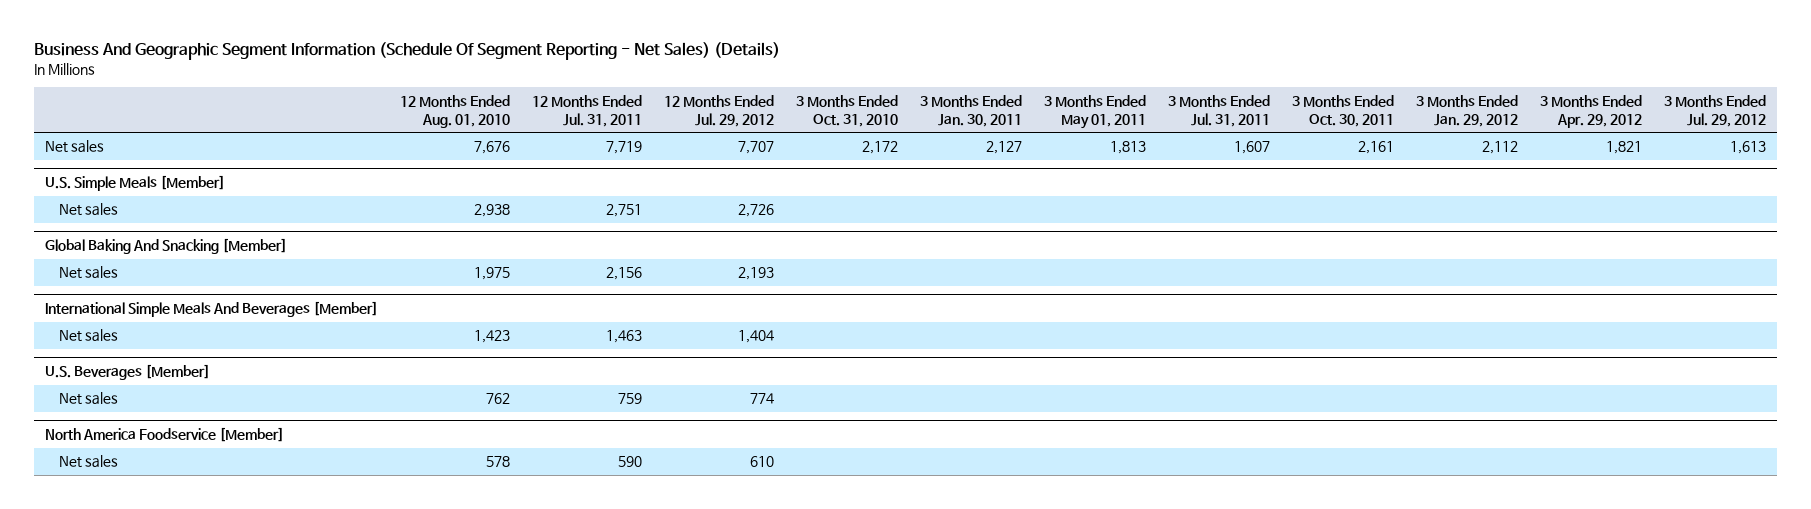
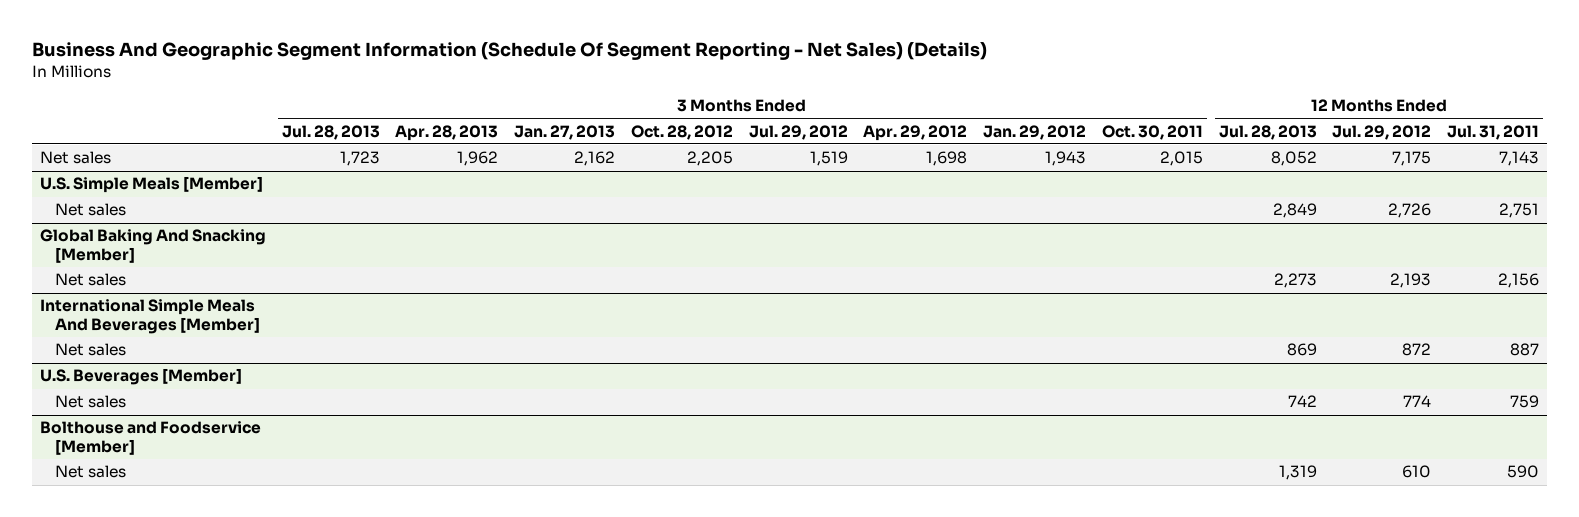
[399,94,510,128] 12 Months Ended Aug. 01, 2010 -> none
[795,94,898,127] 3 Months Ended Oct. 31, 2010 -> none
[919,94,1022,127] 3 Months Ended Jan. 30, 2011 -> none
[1043,94,1146,129] 3 Months Ended May 01, 2011 -> none
[1167,94,1270,127] 3 Months Ended Jul. 31, 2011 -> none
none -> [281,124,380,140] Jul. 28, 2013
none -> [395,124,499,141] Apr. 28, 2013
none -> [514,124,616,140] Jan. 27, 2013
none -> [630,124,733,140] Oct. 28, 2012
none -> [1218,124,1317,140] Jul. 28, 2013
[605,141,642,155] 7,719 -> [1498,151,1539,167] 7,143
[737,141,774,155] 7,707 -> [1392,151,1432,167] 7,175
[1357,141,1394,155] 2,161 -> [1159,151,1203,167] 2,015
[1482,141,1519,155] 2,112 -> [1045,151,1087,167] 1,943
[1606,141,1643,155] 1,821 -> [926,151,968,167] 1,698
[1730,141,1767,155] 1,613 -> [809,151,848,167] 1,519
[605,330,642,344] 1,463 -> [1509,343,1539,357] 887
[737,330,774,344] 1,404 -> [1402,343,1432,357] 872
[44,427,284,443] North America Foodservice [Member] -> none
none -> [40,421,262,456] Bolthouse and Foodservice [Member]

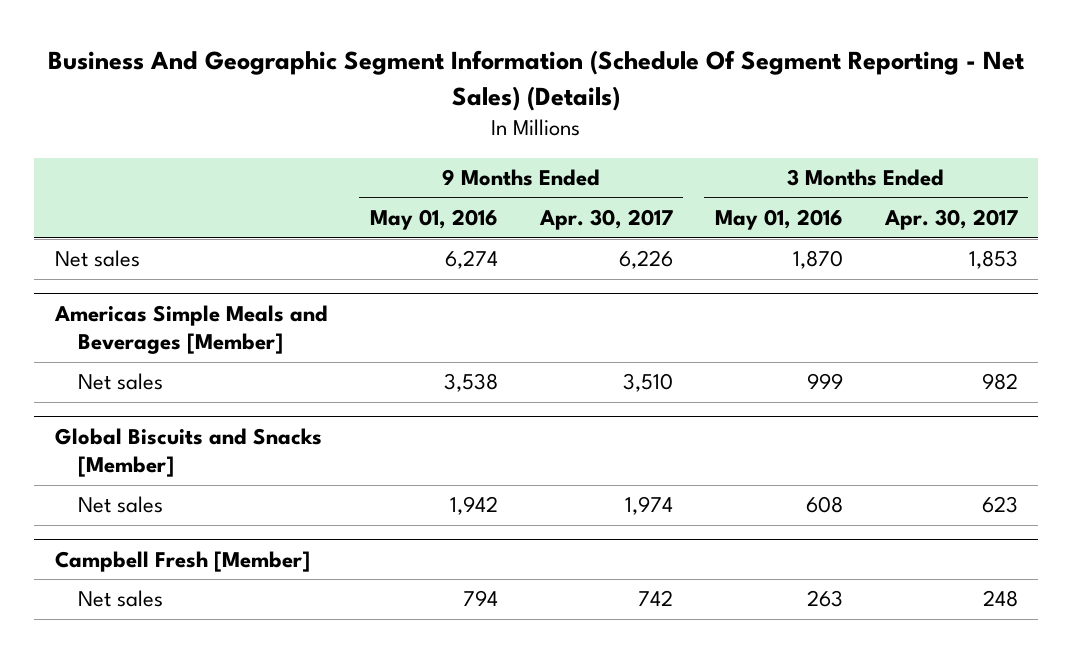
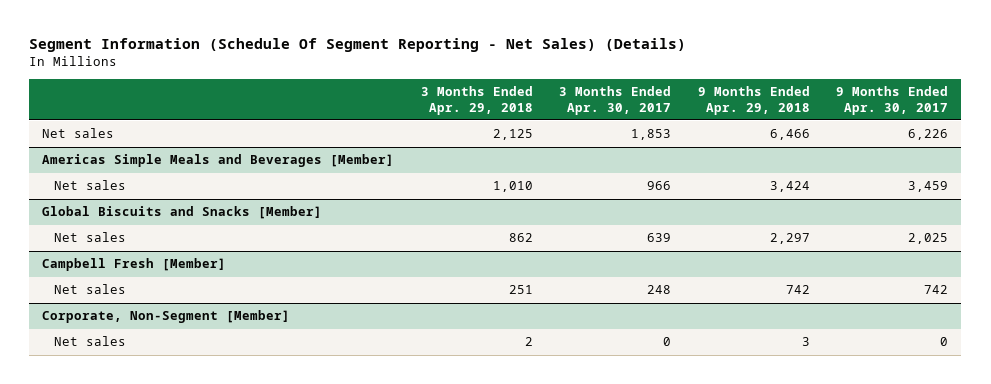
[48,50,1026,111] Business And Geographic Segment Information (Schedule Of Segment Reporting - Net Sales) (Details) -> [29,37,687,52] Segment Information (Schedule Of Segment Reporting - Net Sales) (Details)
[369,209,498,231] May 01, 2016 -> none
[714,209,843,231] May 01, 2016 -> none
none -> [420,85,533,115] 3 Months Ended Apr. 29, 2018
none -> [697,85,810,115] 9 Months Ended Apr. 29, 2018
[622,373,673,393] 3,510 -> [908,181,949,193] 3,459
[981,373,1018,391] 982 -> [647,181,672,191] 966
[624,496,673,516] 1,974 -> [908,233,949,245] 2,025
[981,496,1018,514] 623 -> [647,233,672,243] 639
none -> [42,310,291,324] Corporate, Non-Segment [Member]
none -> [53,336,126,347] Net sales

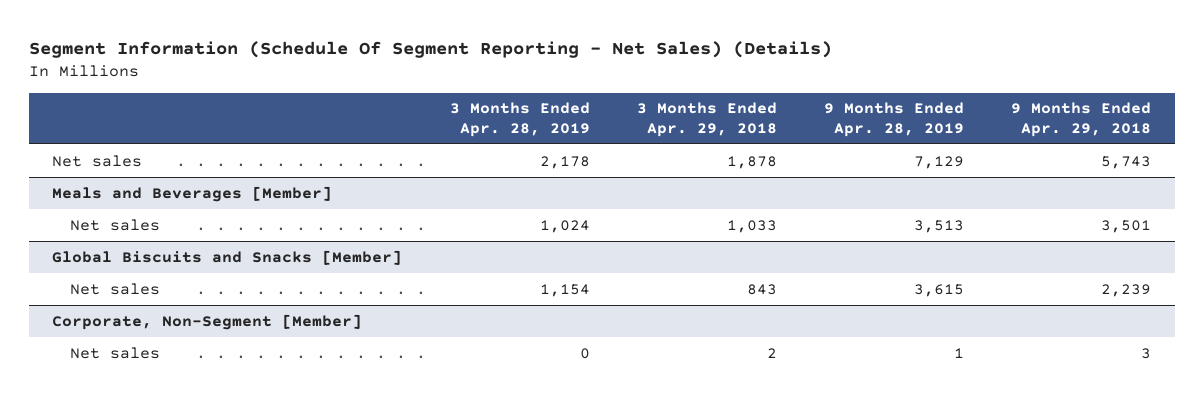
[559,85,672,115] 3 Months Ended Apr. 30, 2017 -> none
[836,85,949,115] 9 Months Ended Apr. 30, 2017 -> none
none -> [449,102,590,137] 3 Months Ended Apr. 28, 2019
none -> [824,102,965,137] 9 Months Ended Apr. 28, 2019
[492,129,533,141] 2,125 -> [726,155,777,169] 1,878
[769,129,810,141] 6,466 -> [1101,155,1152,169] 5,743
[42,154,395,168] Americas Simple Meals and Beverages [Member] -> [52,185,333,202] Meals and Beverages [Member]
[492,181,533,193] 1,010 -> [726,219,777,233] 1,033
[769,181,810,193] 3,424 -> [1101,219,1152,233] 3,501
[42,258,227,272] Campbell Fresh [Member] -> none
[53,284,126,295] Net sales -> none
[508,233,533,243] 862 -> [746,283,777,295] 843
[769,233,810,245] 2,297 -> [1101,283,1152,297] 2,239

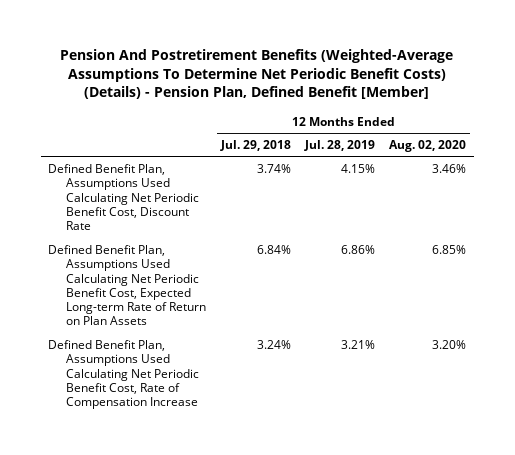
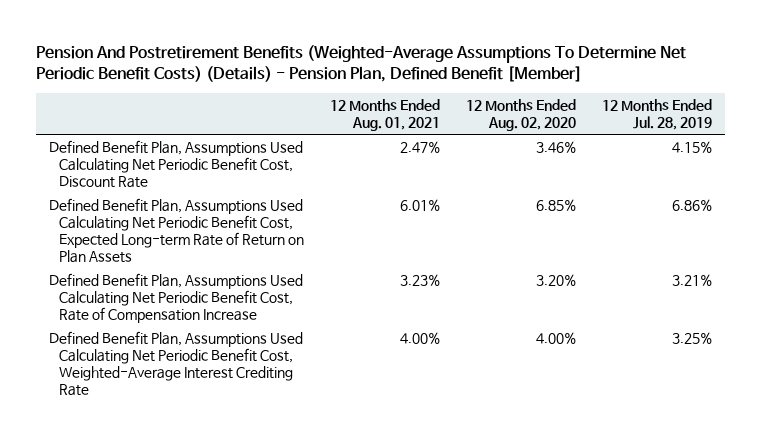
[219,140,291,152] Jul. 29, 2018 -> none
none -> [330,99,441,132] 12 Months Ended Aug. 01, 2021
none -> [49,331,304,397] Defined Benefit Plan, Assumptions Used Calculating Net Periodic Benefit Cost, Weighted-Average Interest Crediting Rate

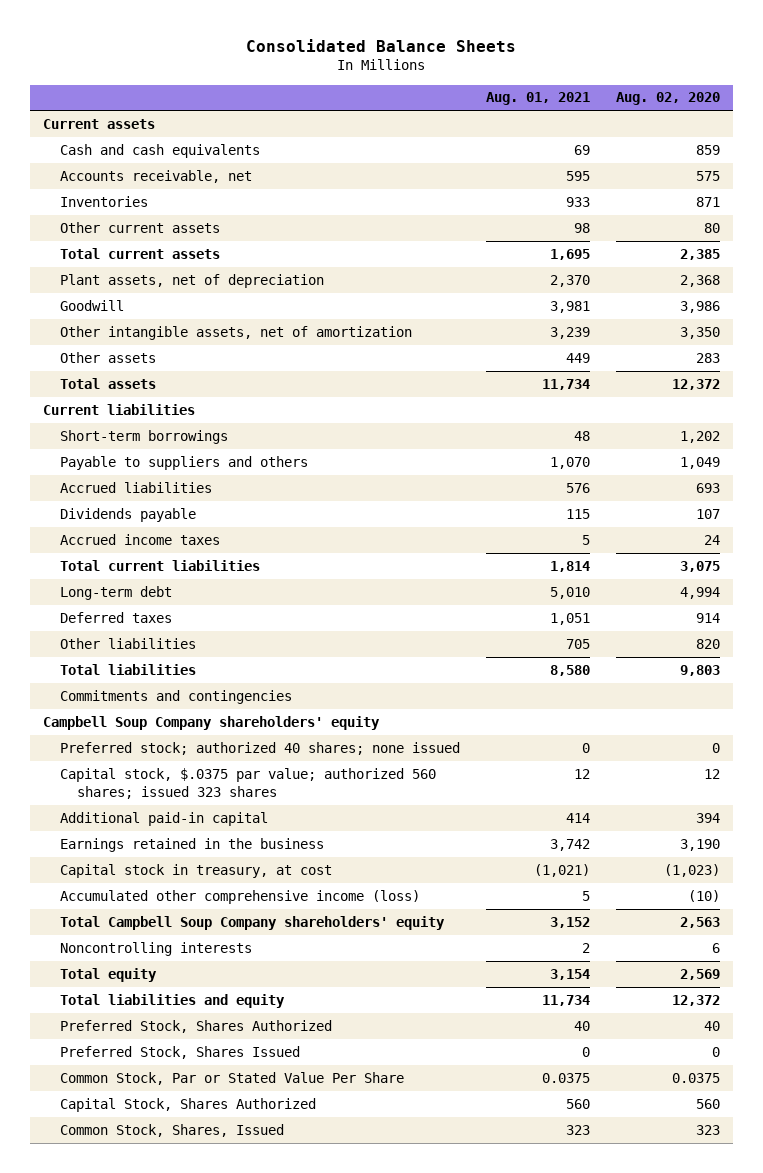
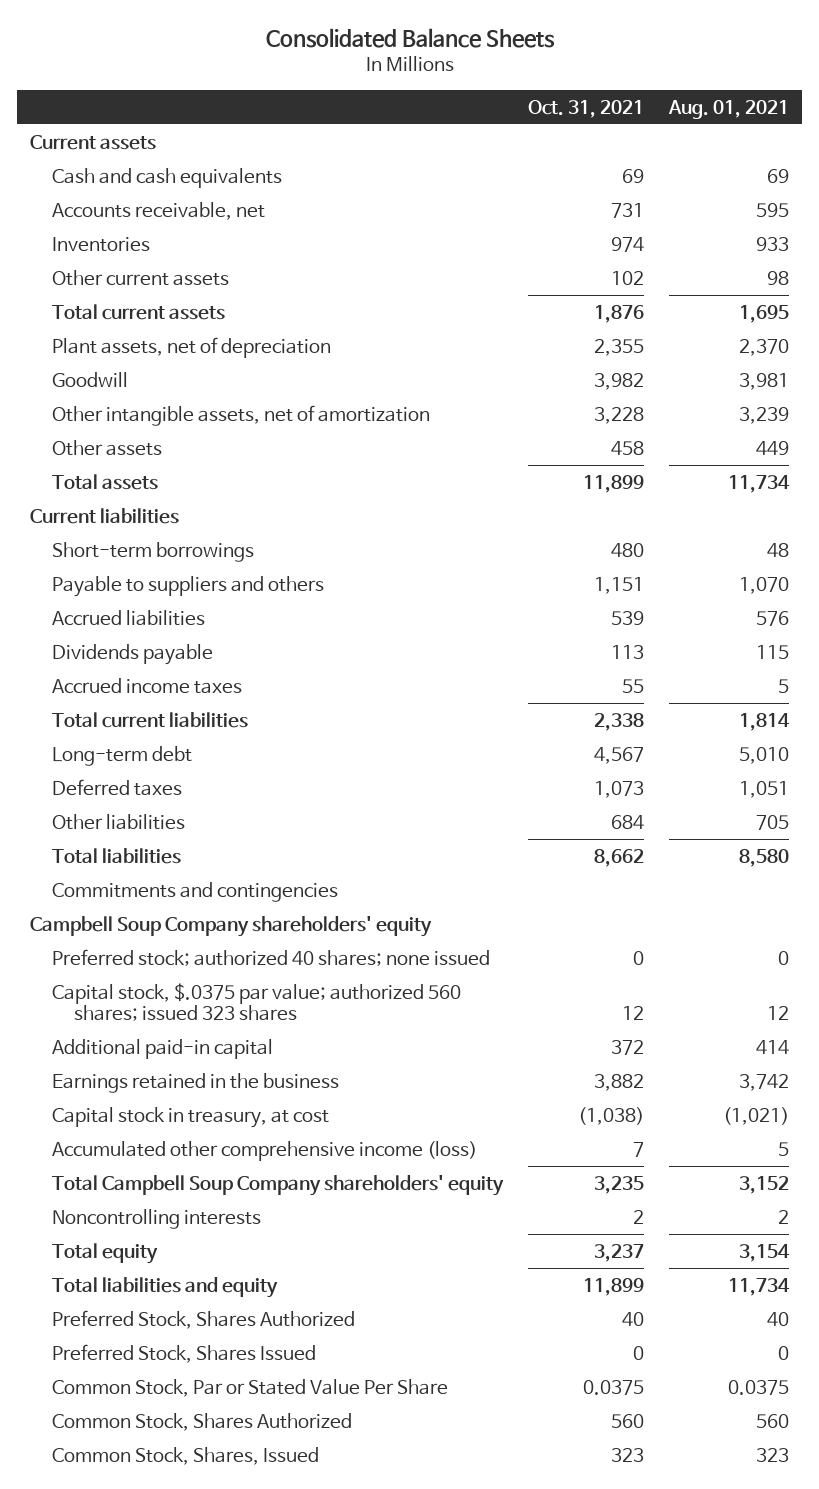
[615,92,720,106] Aug. 02, 2020 -> none
none -> [528,99,645,118] Oct. 31, 2021
[59,1097,316,1112] Capital Stock, Shares Authorized -> [51,1412,352,1431] Common Stock, Shares Authorized

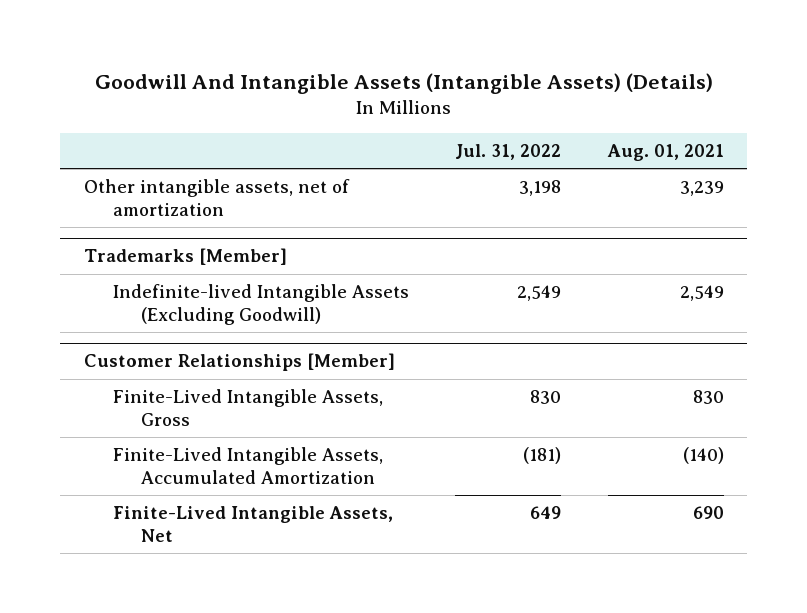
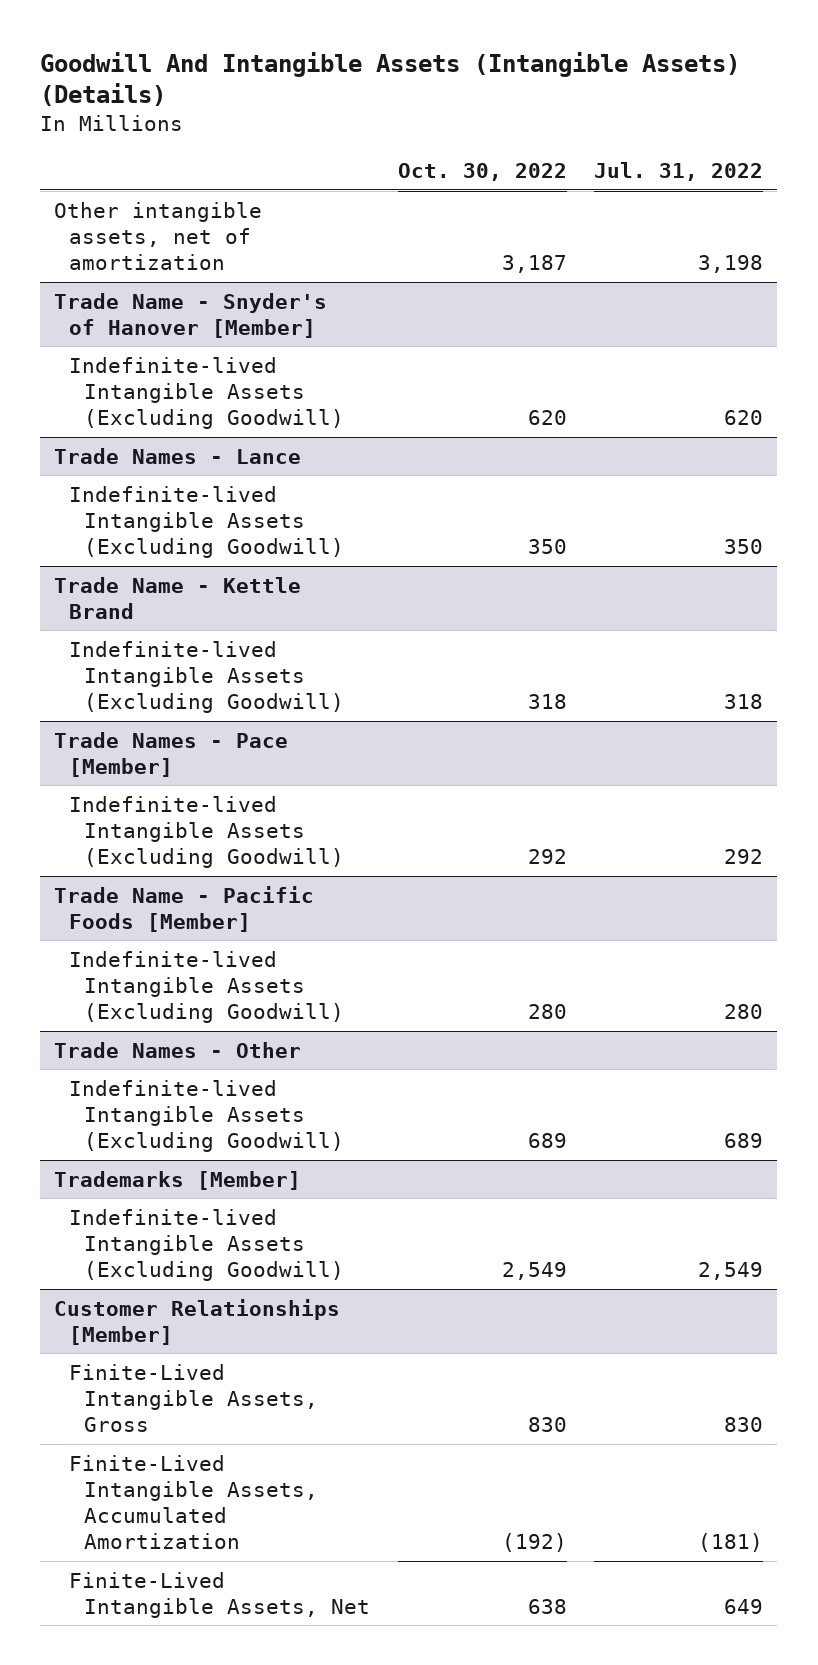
[606,144,724,162] Aug. 01, 2021 -> none
none -> [397,162,567,181] Oct. 30, 2022
none -> [54,292,328,338] Trade Name - Snyder's of Hanover [Member]
none -> [69,356,344,429] Indefinite-lived Intangible Assets (Excluding Goodwill)
none -> [54,447,302,464] Trade Names - Lance
none -> [69,485,344,558] Indefinite-lived Intangible Assets (Excluding Goodwill)
none -> [54,576,302,619] Trade Name - Kettle Brand
none -> [69,640,344,713] Indefinite-lived Intangible Assets (Excluding Goodwill)
none -> [54,731,289,777] Trade Names - Pace [Member]
none -> [69,795,344,868] Indefinite-lived Intangible Assets (Excluding Goodwill)
none -> [54,885,315,932] Trade Name - Pacific Foods [Member]
none -> [69,950,344,1023] Indefinite-lived Intangible Assets (Excluding Goodwill)
none -> [54,1041,302,1058] Trade Names - Other
none -> [69,1079,344,1152] Indefinite-lived Intangible Assets (Excluding Goodwill)

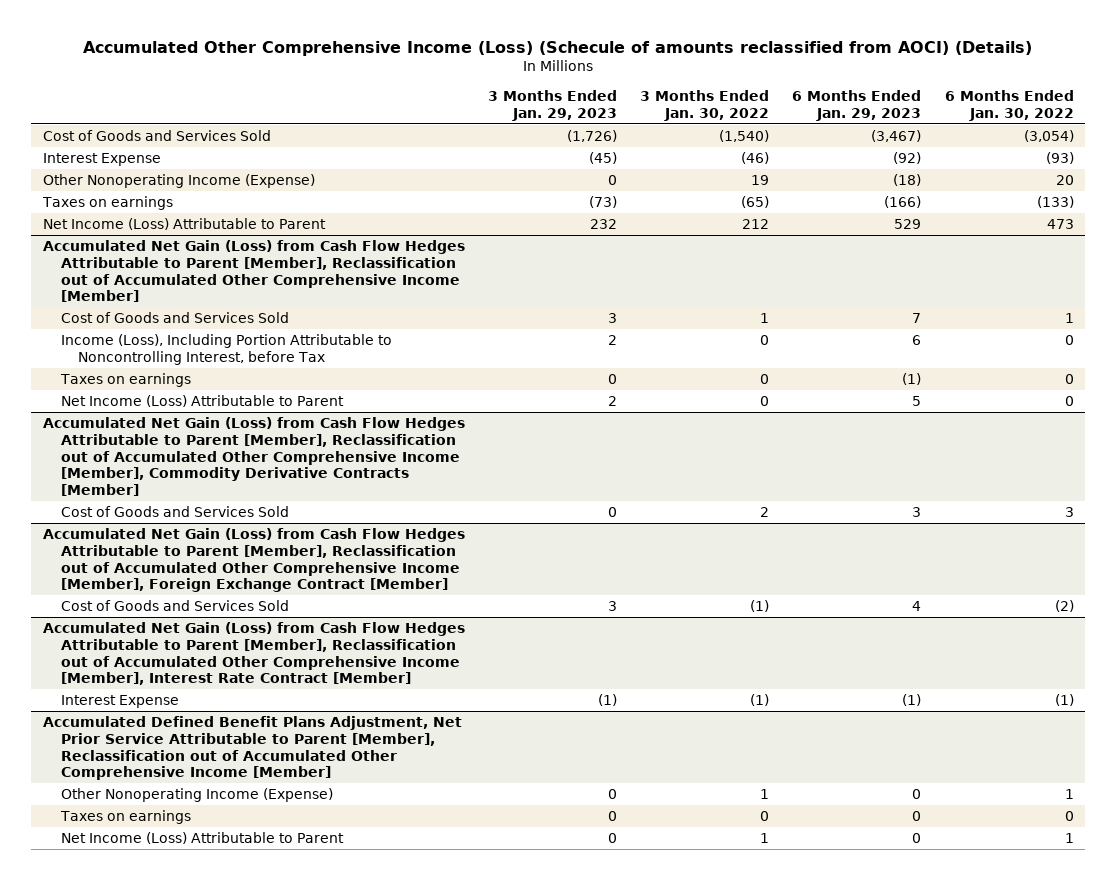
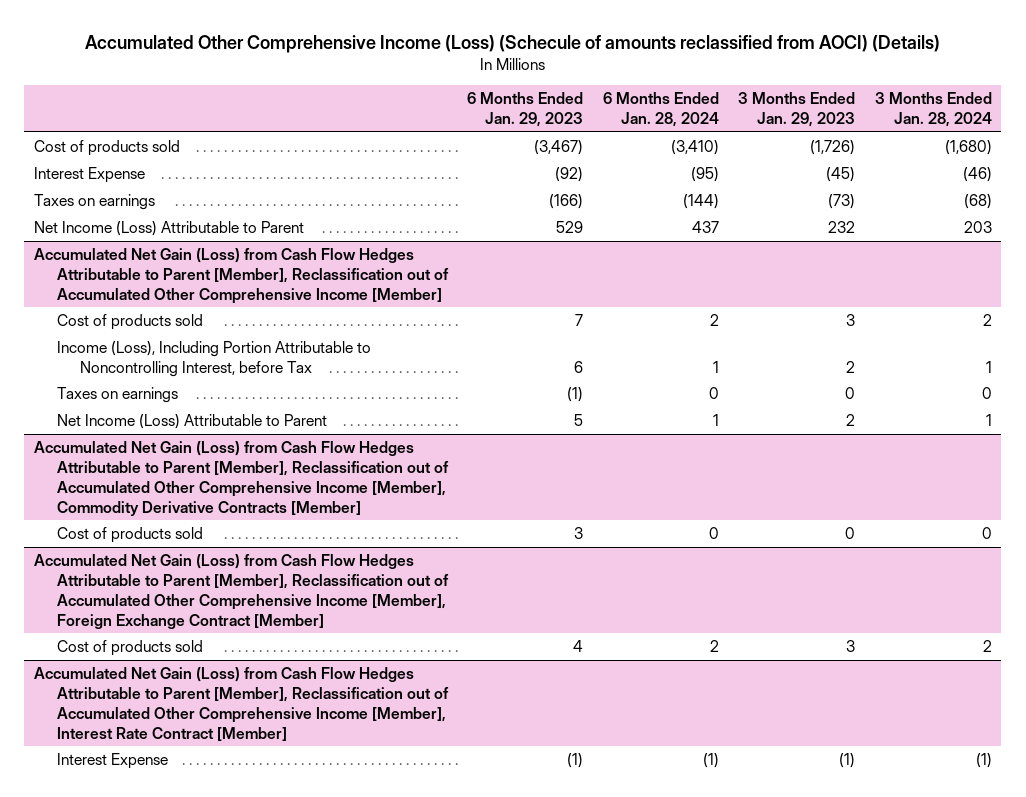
[640,89,770,121] 3 Months Ended Jan. 30, 2022 -> none
[944,89,1074,121] 6 Months Ended Jan. 30, 2022 -> none
none -> [602,92,719,128] 6 Months Ended Jan. 28, 2024
none -> [874,92,992,128] 3 Months Ended Jan. 28, 2024
[42,129,271,141] Cost of Goods and Services Sold -> [34,139,181,156] Cost of products sold
[42,173,315,188] Other Nonoperating Income (Expense) -> none
[60,311,289,323] Cost of Goods and Services Sold -> [56,313,203,330] Cost of products sold
[60,505,289,517] Cost of Goods and Services Sold -> [56,526,203,543] Cost of products sold
[60,599,289,611] Cost of Goods and Services Sold -> [56,639,203,656] Cost of products sold
[42,715,462,781] Accumulated Defined Benefit Plans Adjustment, Net Prior Service Attributable to Parent [Member], Reclassification out of Accumulated Other Comprehensive Income [Member] -> none
[60,787,333,802] Other Nonoperating Income (Expense) -> none
[59,809,191,824] Taxes on earnings -> none
[60,831,344,844] Net Income (Loss) Attributable to Parent -> none

